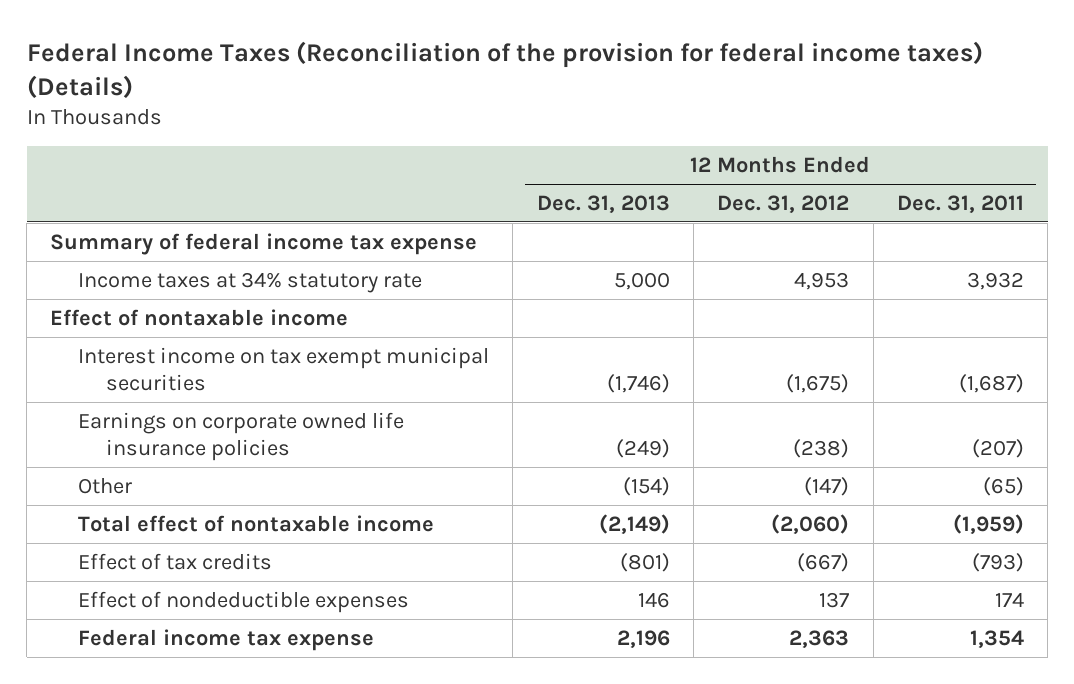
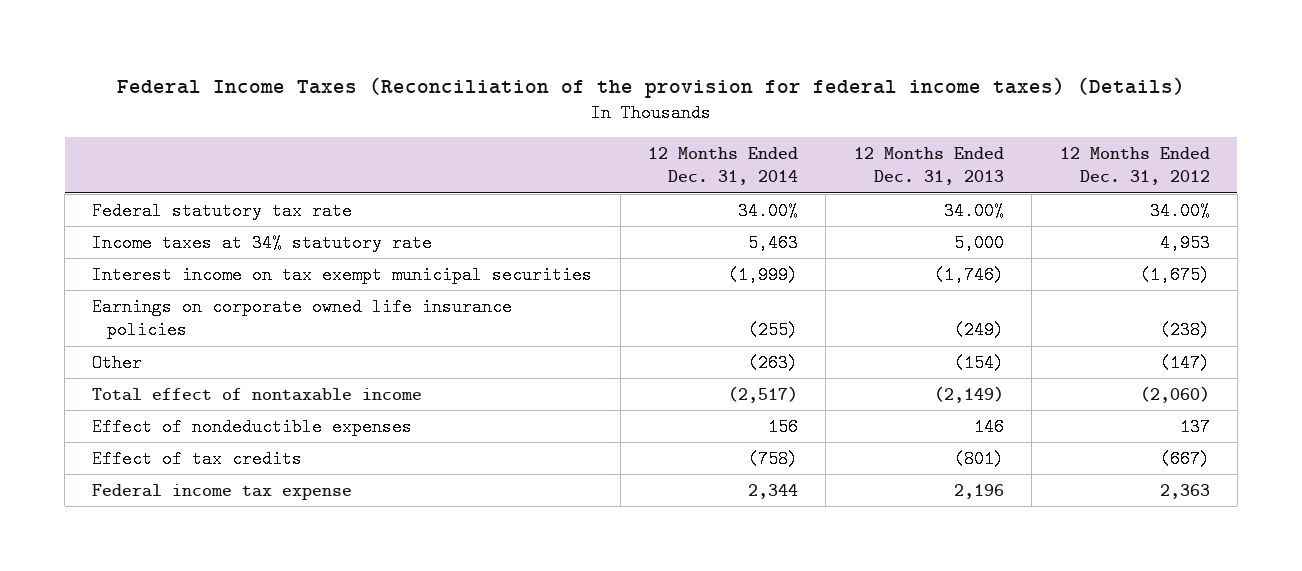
[896,195,1024,214] Dec. 31, 2011 -> none
none -> [648,146,799,186] 12 Months Ended Dec. 31, 2014
[50,232,478,255] Summary of federal income tax expense -> none
none -> [92,201,353,220] Federal statutory tax rate
[50,308,349,326] Effect of nontaxable income -> none
[77,552,272,570] Effect of tax credits -> [92,449,303,468] Effect of tax credits

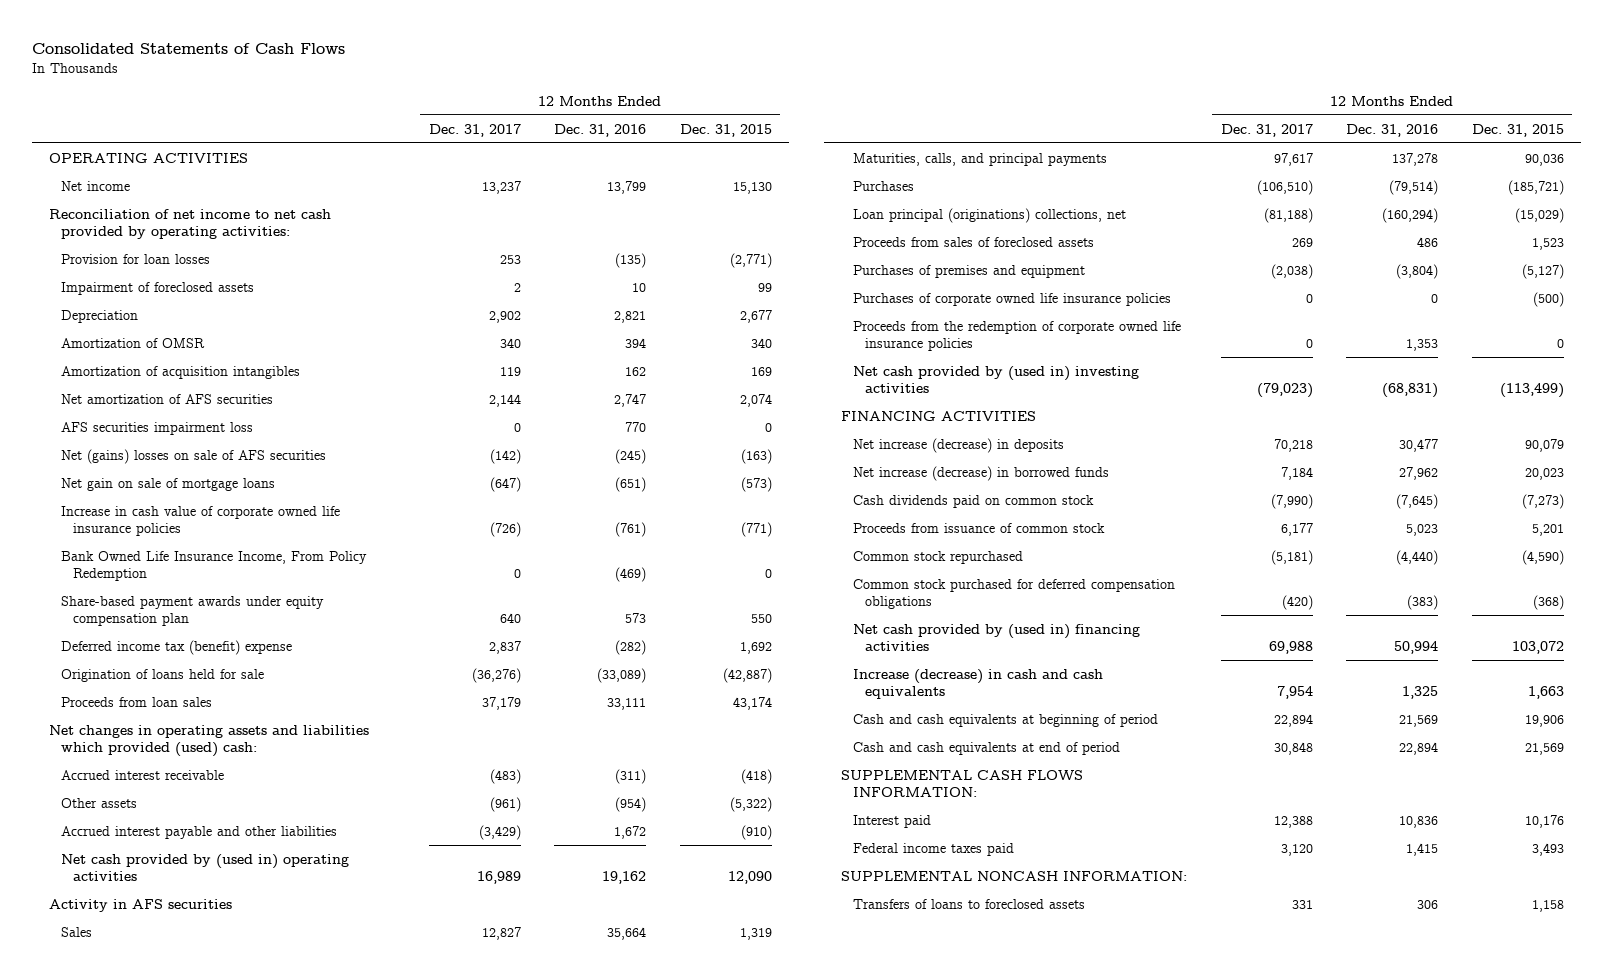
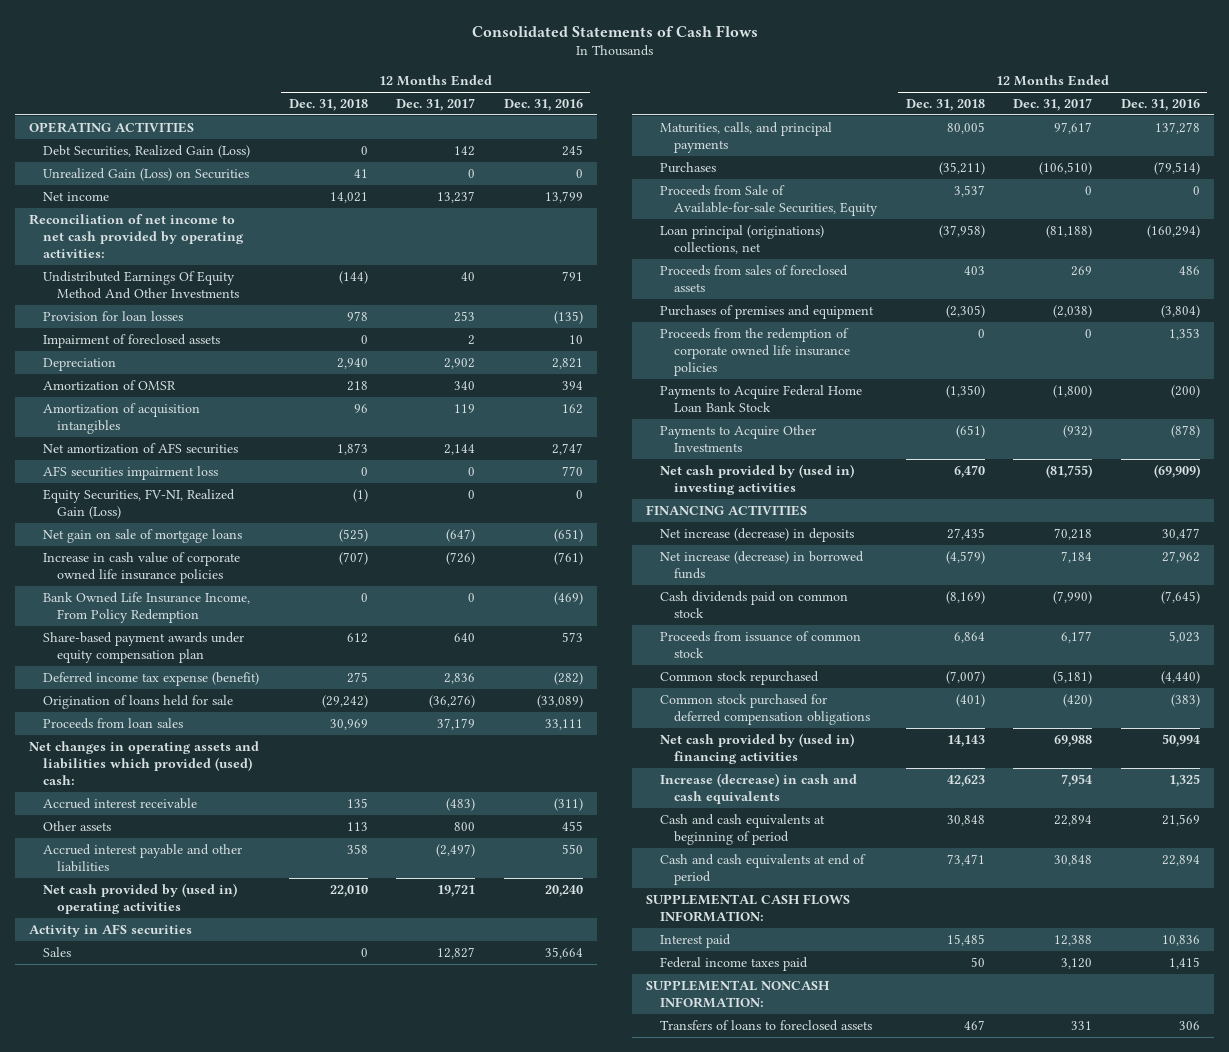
[679,123,772,137] Dec. 31, 2015 -> none
none -> [288,99,368,112] Dec. 31, 2018
none -> [43,144,251,158] Debt Securities, Realized Gain (Loss)
none -> [43,167,250,181] Unrealized Gain (Loss) on Securities
none -> [43,270,239,300] Undistributed Earnings Of Equity Method And Other Investments
[60,448,326,464] Net (gains) losses on sale of AFS securities -> none
none -> [43,488,236,520] Equity Securities, FV-NI, Realized Gain (Loss)
[60,639,292,655] Deferred income tax (benefit) expense -> [43,671,260,686] Deferred income tax expense (benefit)
[488,640,521,654] 2,837 -> [444,672,476,684] 2,836
[489,796,521,812] (961) -> [454,821,476,831] 800
[615,796,647,812] (954) -> [561,820,583,831] 455
[478,824,521,840] (3,429) -> [436,843,476,857] (2,497)
[614,825,647,839] 1,672 -> [561,843,583,854] 550
[476,870,521,884] 16,989 -> [437,883,476,897] 19,721
[602,870,647,884] 19,162 -> [544,884,583,897] 20,240
none -> [660,184,878,217] Proceeds from Sale of Available-for-sale Securities, Equity
[852,292,1171,306] Purchases of corporate owned life insurance policies -> none
none -> [660,384,863,413] Payments to Acquire Federal Home Loan Bank Stock
none -> [660,424,817,453] Payments to Acquire Other Investments
[1256,382,1313,398] (79,023) -> [1046,463,1093,478] (81,755)
[1382,382,1439,398] (68,831) -> [1153,463,1200,478] (69,909)

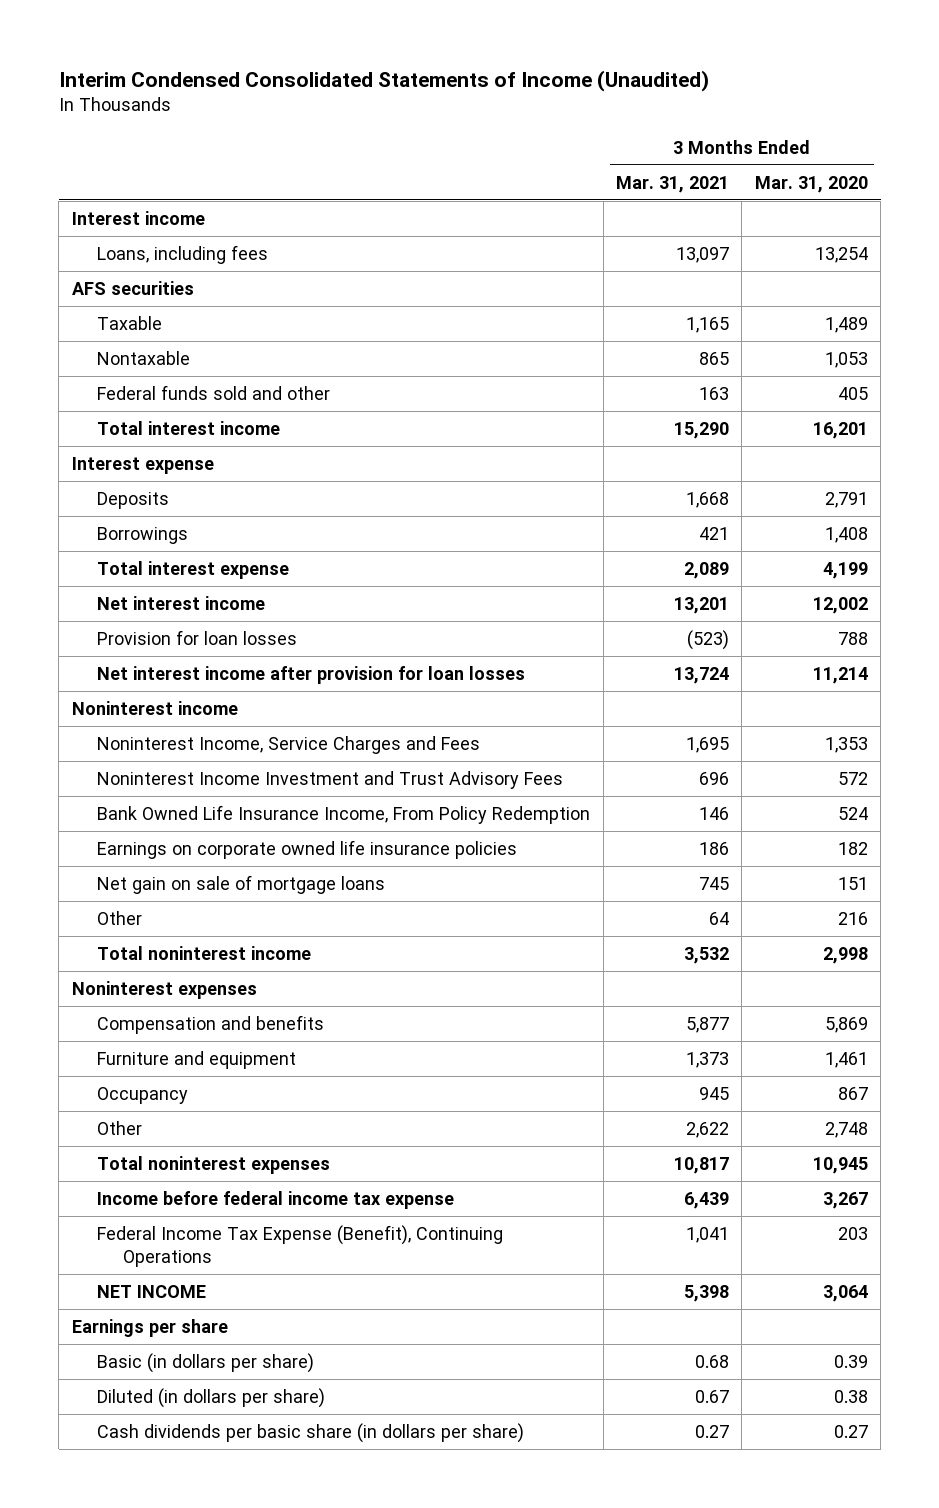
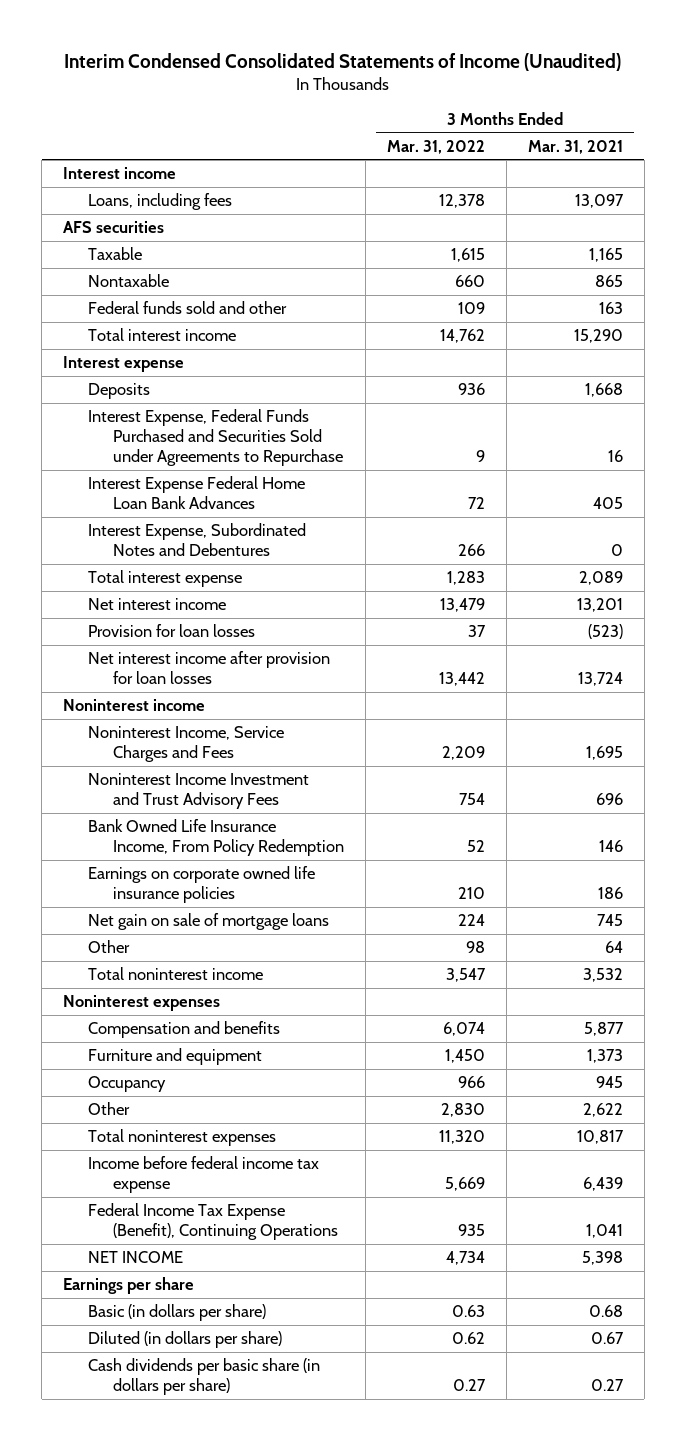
[754,175,868,193] Mar. 31, 2020 -> none
none -> [387,139,486,154] Mar. 31, 2022
[97,527,189,545] Borrowings -> none
none -> [88,409,344,467] Interest Expense, Federal Funds Purchased and Securities Sold under Agreements to Repurchase
none -> [88,476,306,510] Interest Expense Federal Home Loan Bank Advances
none -> [88,523,307,557] Interest Expense, Subordinated Notes and Debentures

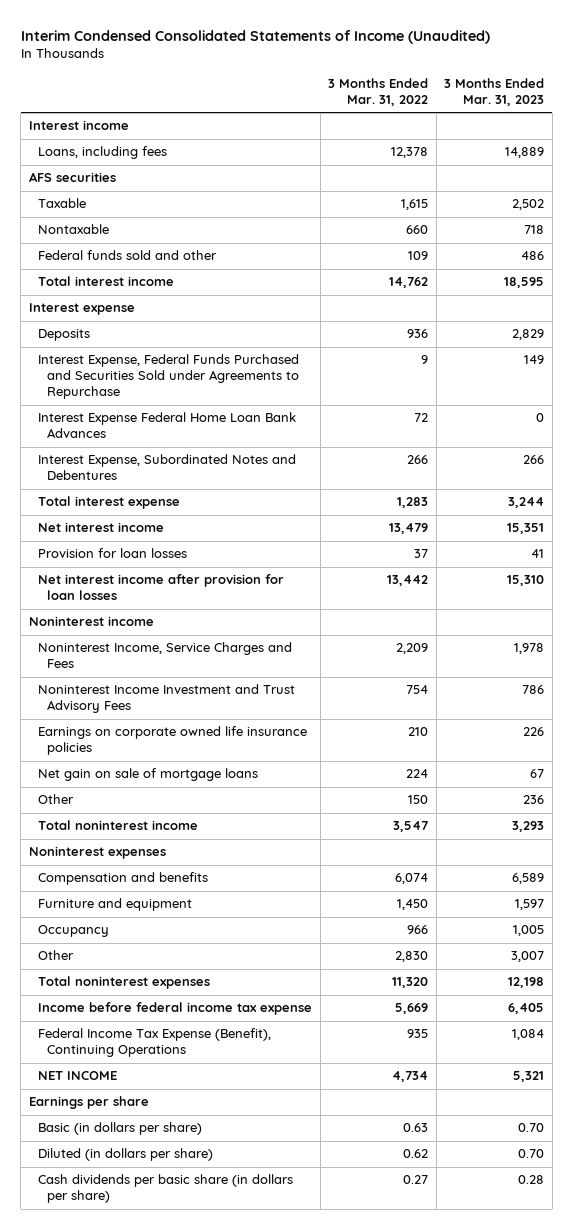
[527,139,623,154] Mar. 31, 2021 -> none
none -> [444,78,545,107] 3 Months Ended Mar. 31, 2023
[88,819,345,857] Bank Owned Life Insurance Income, From Policy Redemption -> none
[466,941,486,954] 98 -> [408,795,429,805] 150

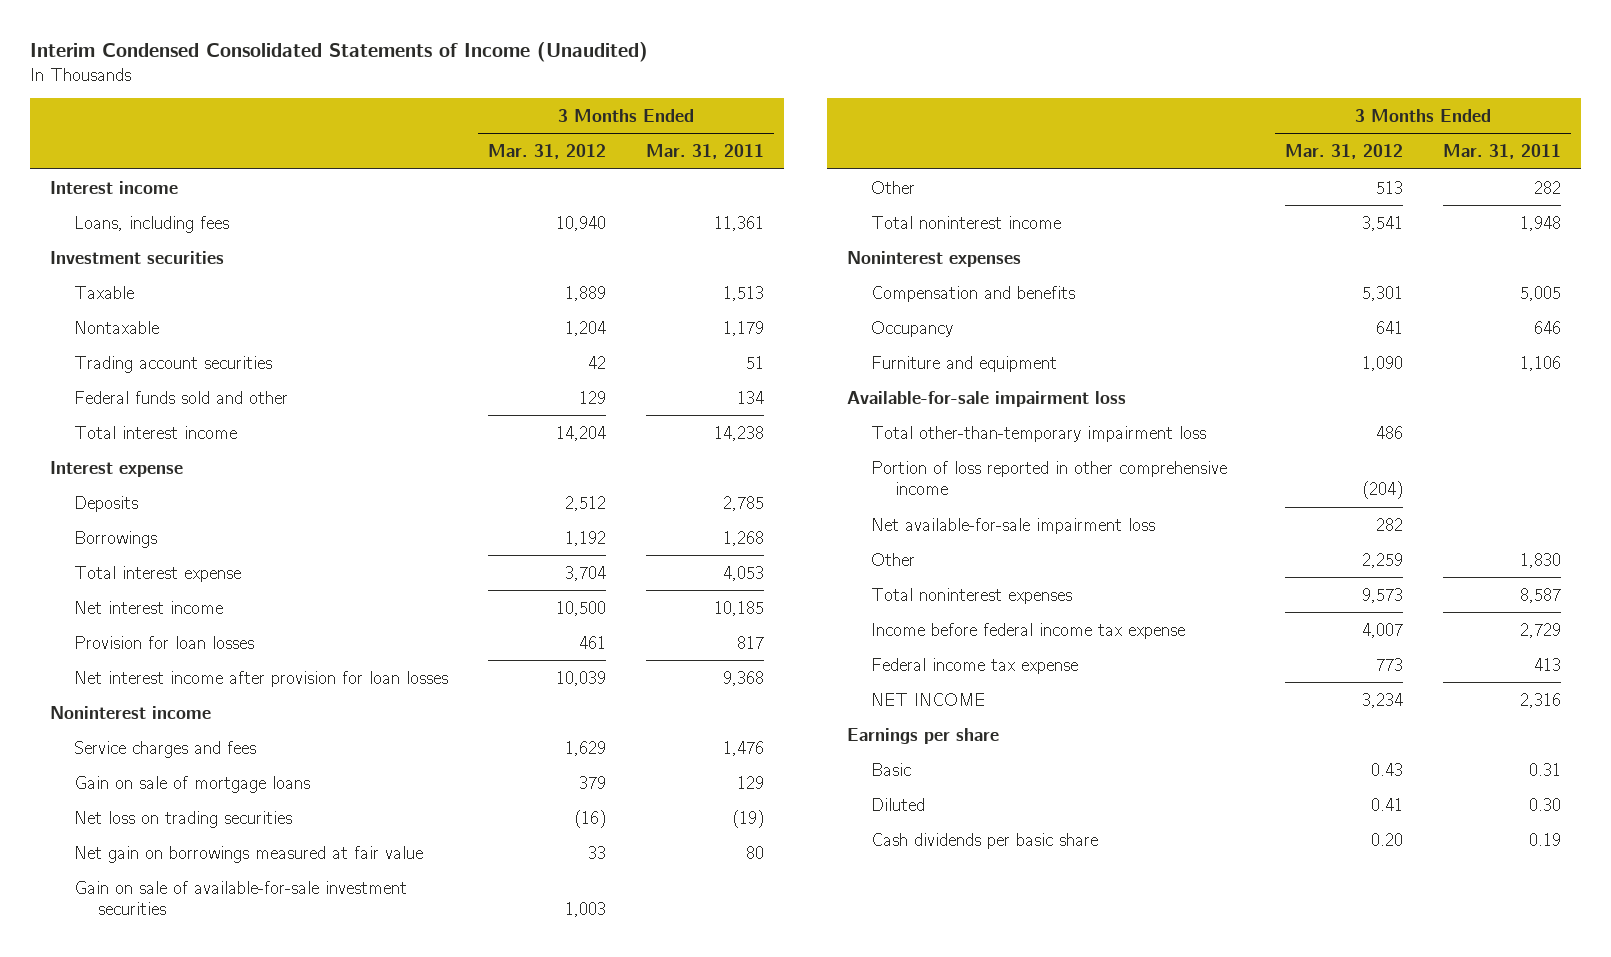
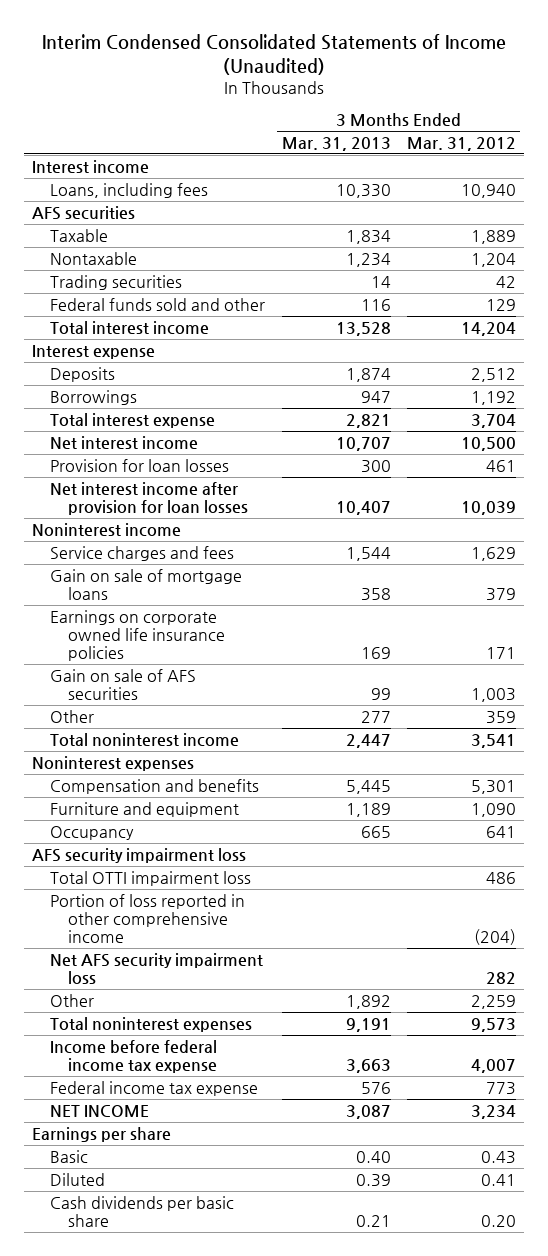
[645,144,764,160] Mar. 31, 2011 -> none
none -> [281,137,391,152] Mar. 31, 2013
[50,250,225,264] Investment securities -> [32,205,136,220] AFS securities
[74,355,273,373] Trading account securities -> [50,274,183,290] Trading securities
[74,810,293,828] Net loss on trading securities -> none
[74,845,424,863] Net gain on borrowings measured at fair value -> none
none -> [50,609,226,662] Earnings on corporate owned life insurance policies
[74,880,408,916] Gain on sale of available-for-sale investment securities -> [50,668,197,700] Gain on sale of AFS securities
[1376,180,1404,194] 513 -> [485,710,516,724] 359
[871,320,954,337] Occupancy -> [50,825,135,840] Occupancy
[847,390,1127,407] Available-for-sale impairment loss -> [32,847,247,863] AFS security impairment loss
[871,425,1207,442] Total other-than-temporary impairment loss -> [50,870,252,886] Total OTTI impairment loss
[871,517,1156,534] Net available-for-sale impairment loss -> [50,952,264,984] Net AFS security impairment loss

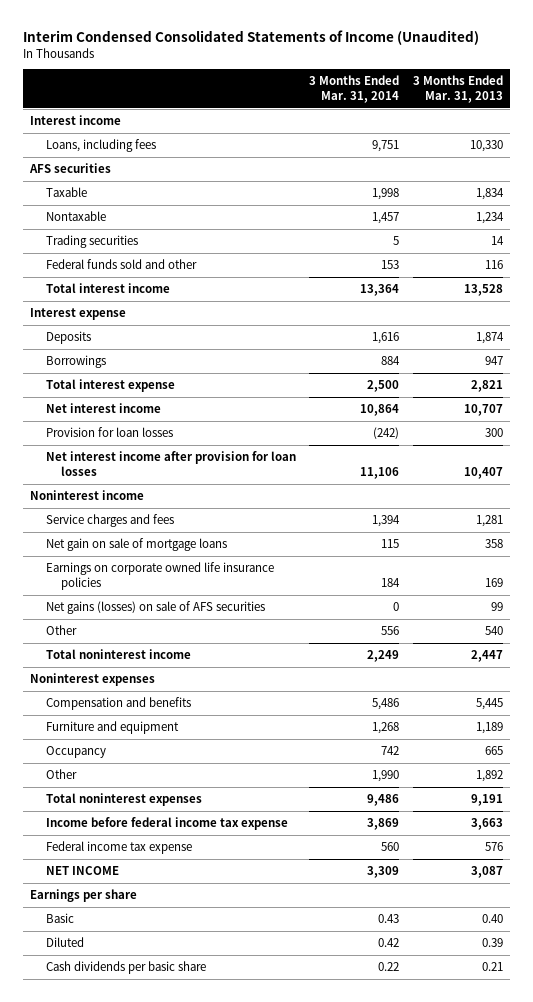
[406,137,516,152] Mar. 31, 2012 -> none
none -> [309,75,400,104] 3 Months Ended Mar. 31, 2014
[345,546,391,561] 1,544 -> [475,515,503,528] 1,281
[50,568,243,600] Gain on sale of mortgage loans -> [45,538,227,552] Net gain on sale of mortgage loans
[50,668,197,700] Gain on sale of AFS securities -> [45,601,265,615] Net gains (losses) on sale of AFS securities
[360,710,391,723] 277 -> [484,626,503,636] 540
[32,847,247,863] AFS security impairment loss -> none
[50,870,252,886] Total OTTI impairment loss -> none
[50,893,246,944] Portion of loss reported in other comprehensive income -> none
[50,952,264,984] Net AFS security impairment loss -> none

